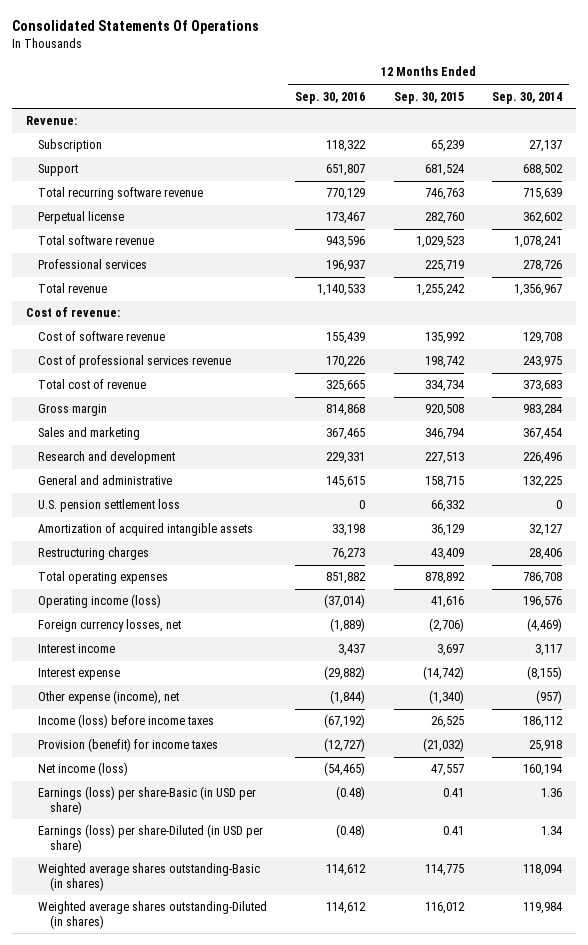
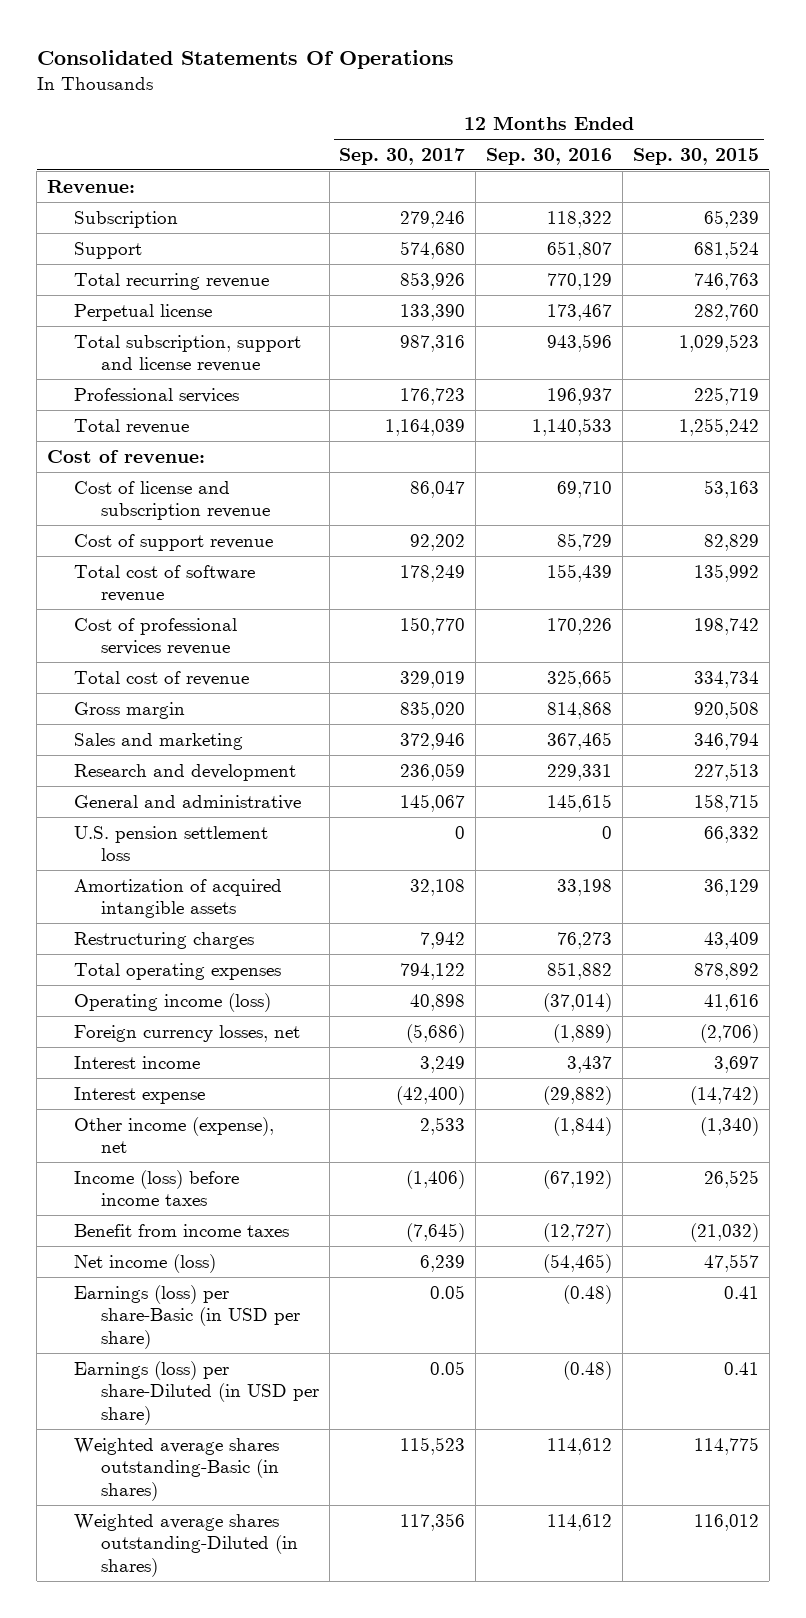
[491,91,562,104] Sep. 30, 2014 -> none
none -> [339,147,466,165] Sep. 30, 2017
[37,187,203,201] Total recurring software revenue -> [73,272,269,290] Total recurring revenue
[37,235,154,246] Total software revenue -> [73,334,301,373] Total subscription, support and license revenue
none -> [73,480,270,521] Cost of license and subscription revenue
none -> [73,533,273,551] Cost of support revenue
[37,331,165,342] Cost of software revenue -> [73,564,255,603] Total cost of software revenue
[37,690,179,705] Other expense (income), net -> [73,1116,274,1154] Other income (expense), net
[37,738,218,753] Provision (benefit) for income taxes -> [73,1223,289,1237] Benefit from income taxes

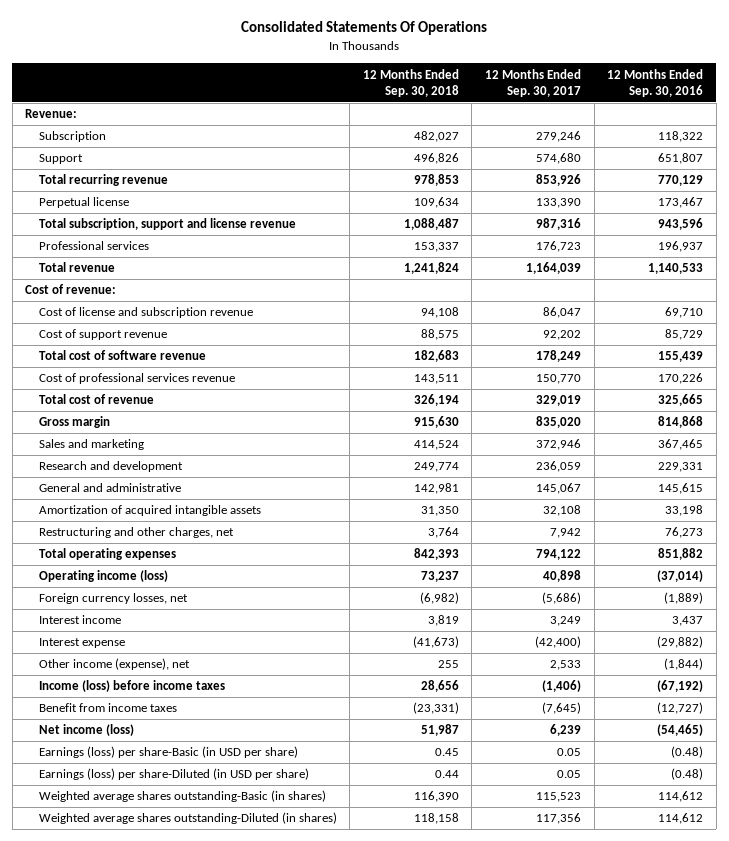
[632,147,759,165] Sep. 30, 2015 -> none
none -> [362,68,459,97] 12 Months Ended Sep. 30, 2018
[73,825,268,862] U.S. pension settlement loss -> none
[73,931,254,949] Restructuring charges -> [38,527,234,539] Restructuring and other charges, net

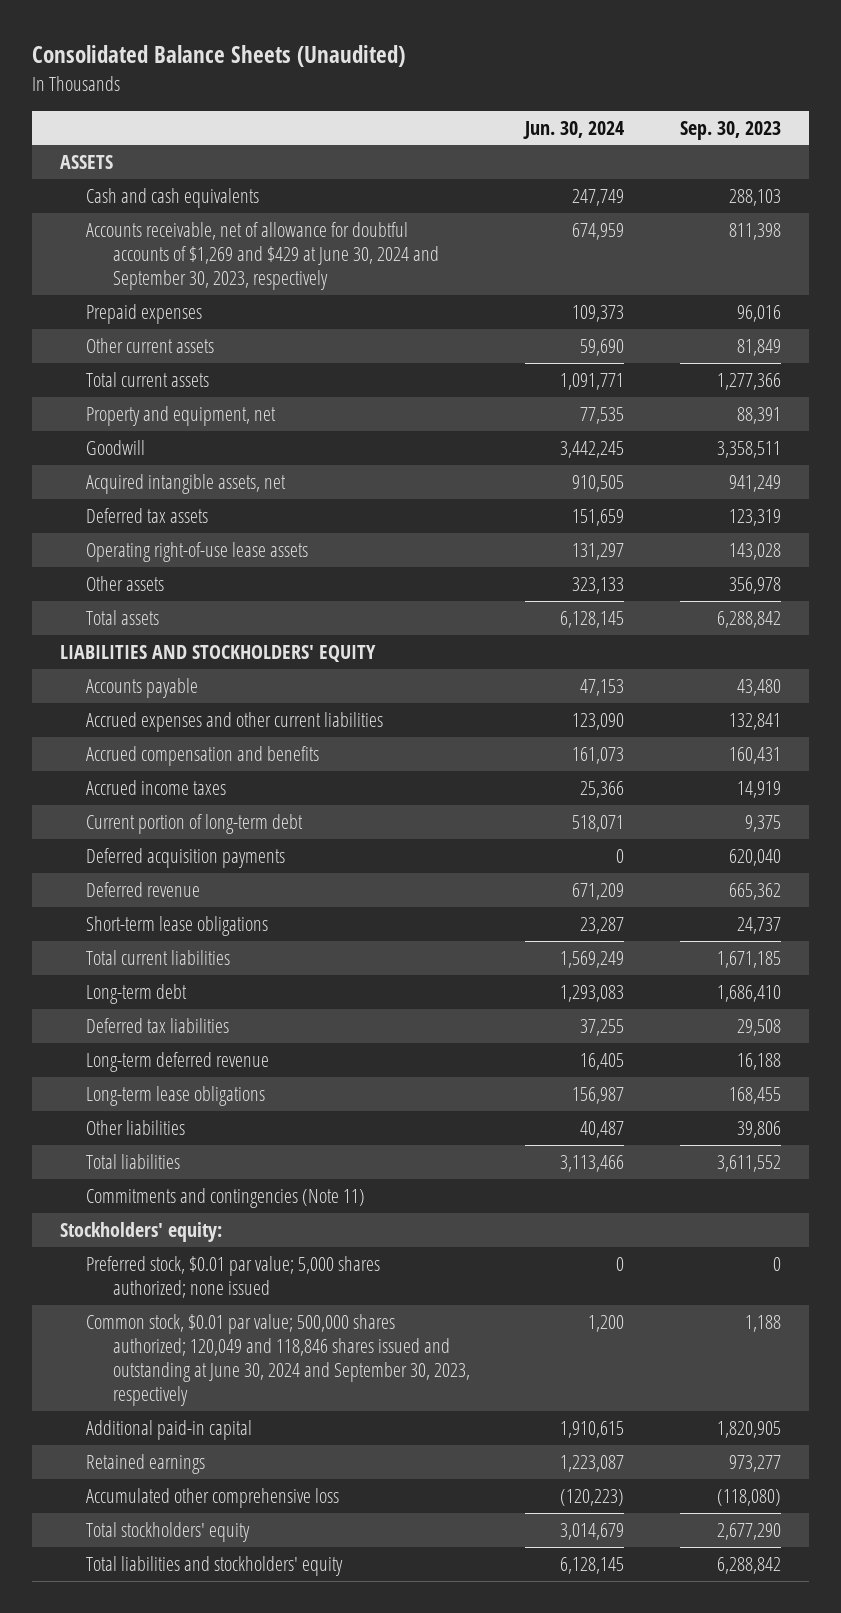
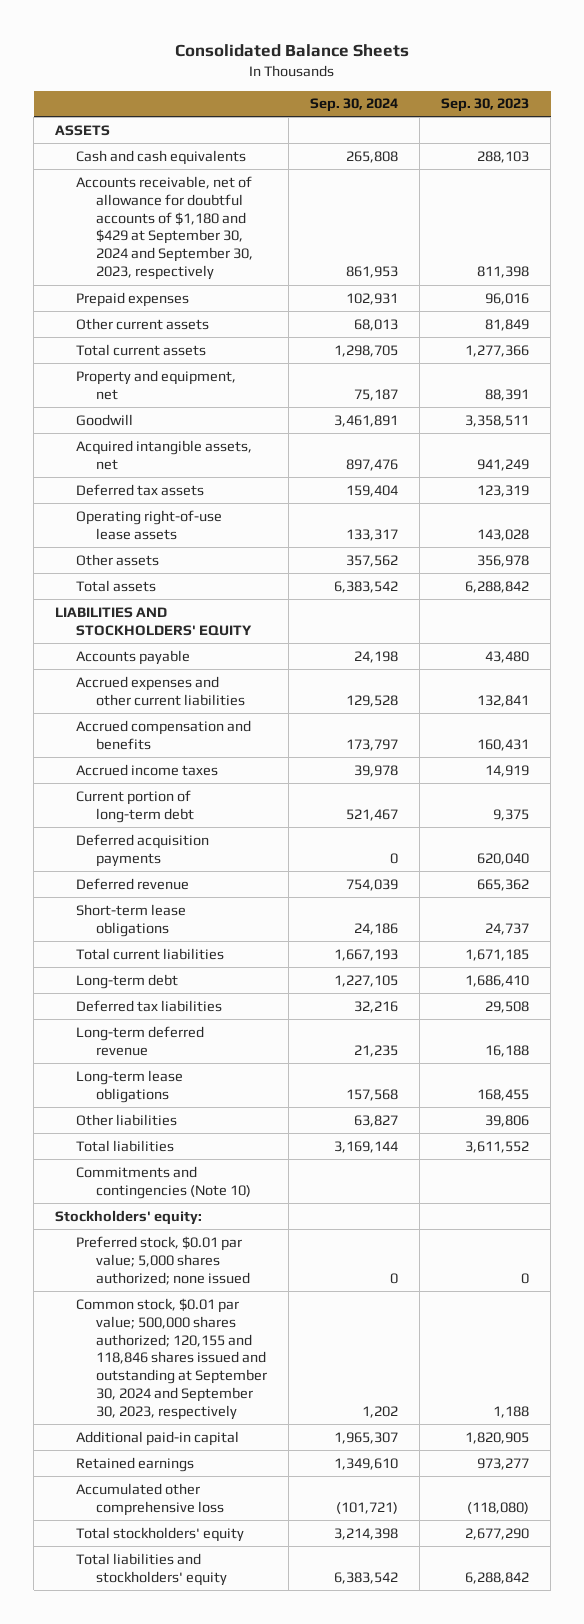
[32,45,406,68] Consolidated Balance Sheets (Unaudited) -> [175,44,410,58] Consolidated Balance Sheets
[523,120,625,139] Jun. 30, 2024 -> none
none -> [309,98,398,113] Sep. 30, 2024
[86,221,439,291] Accounts receivable, net of allowance for doubtful accounts of $1,269 and $429 at June 30, 2024 and September 30, 2023, respectively -> [75,175,253,281] Accounts receivable, net of allowance for doubtful accounts of $1,180 and $429 at September 30, 2024 and September 30, 2023, respectively
[86,1187,366,1208] Commitments and contingencies (Note 11) -> [75,1165,251,1199] Commitments and contingencies (Note 10)
[86,1313,470,1407] Common stock, $0.01 par value; 500,000 shares authorized; 120,049 and 118,846 shares issued and outstanding at June 30, 2024 and September 30, 2023, respectively -> [75,1297,267,1421] Common stock, $0.01 par value; 500,000 shares authorized; 120,155 and 118,846 shares issued and outstanding at September 30, 2024 and September 30, 2023, respectively

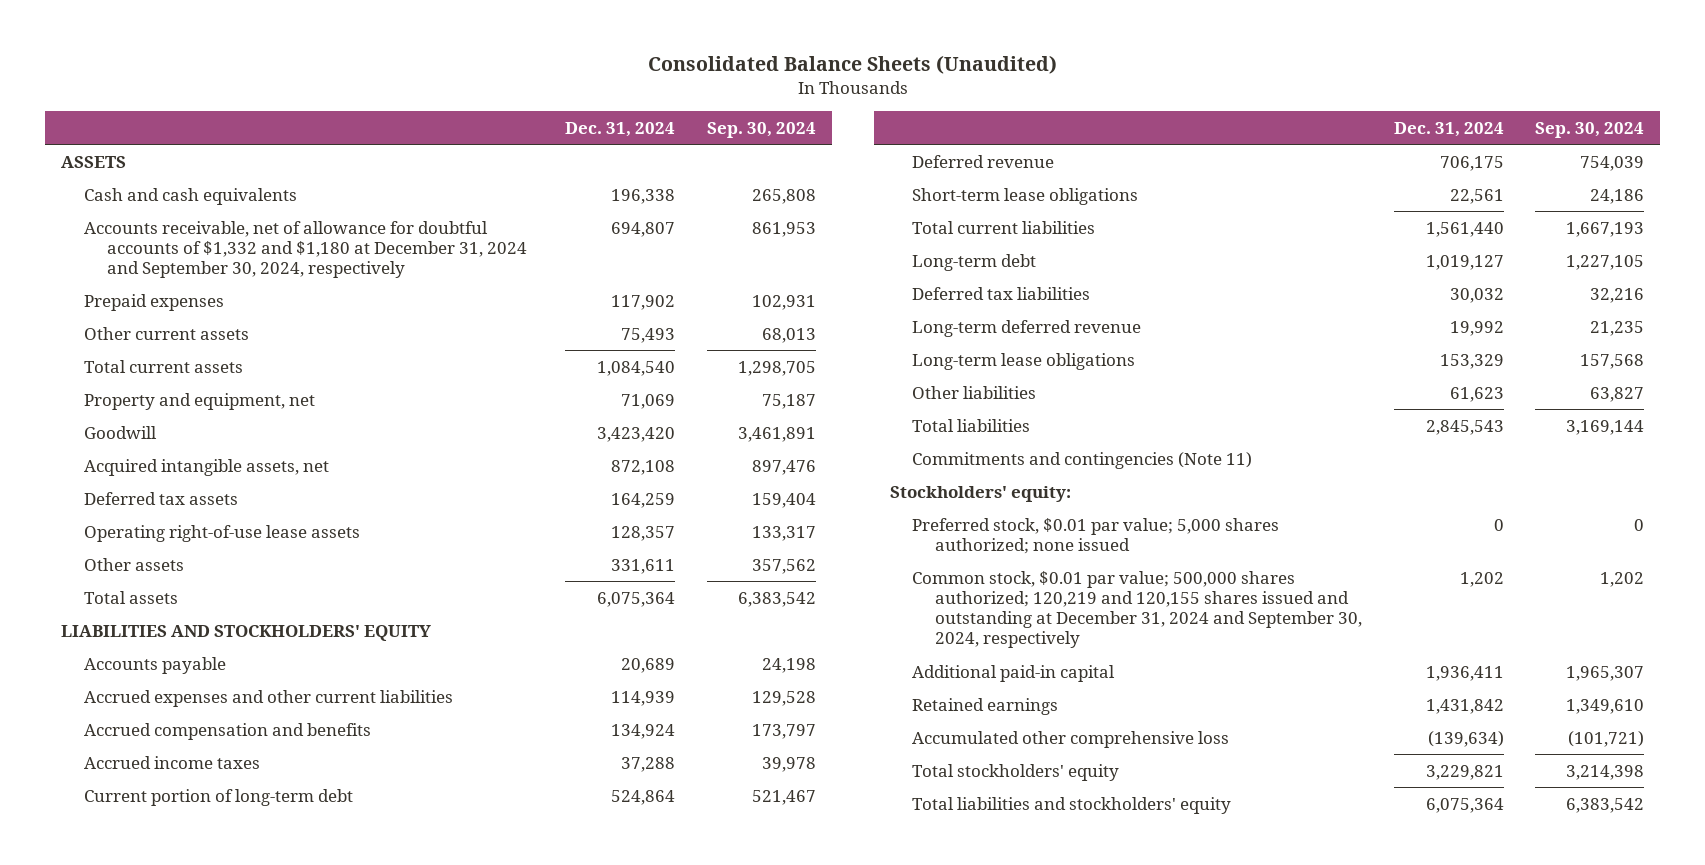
[175,44,410,58] Consolidated Balance Sheets -> [647,55,1057,75] Consolidated Balance Sheets (Unaudited)
[441,98,530,113] Sep. 30, 2023 -> none
none -> [565,121,676,137] Dec. 31, 2024
[75,175,253,281] Accounts receivable, net of allowance for doubtful accounts of $1,180 and $429 at September 30, 2024 and September 30, 2023, respectively -> [83,220,527,278] Accounts receivable, net of allowance for doubtful accounts of $1,332 and $1,180 at December 31, 2024 and September 30, 2024, respectively
[75,833,209,867] Deferred acquisition payments -> none
[75,1165,251,1199] Commitments and contingencies (Note 10) -> [912,451,1253,469] Commitments and contingencies (Note 11)
[75,1297,267,1421] Common stock, $0.01 par value; 500,000 shares authorized; 120,155 and 118,846 shares issued and outstanding at September 30, 2024 and September 30, 2023, respectively -> [912,570,1363,649] Common stock, $0.01 par value; 500,000 shares authorized; 120,219 and 120,155 shares issued and outstanding at December 31, 2024 and September 30, 2024, respectively

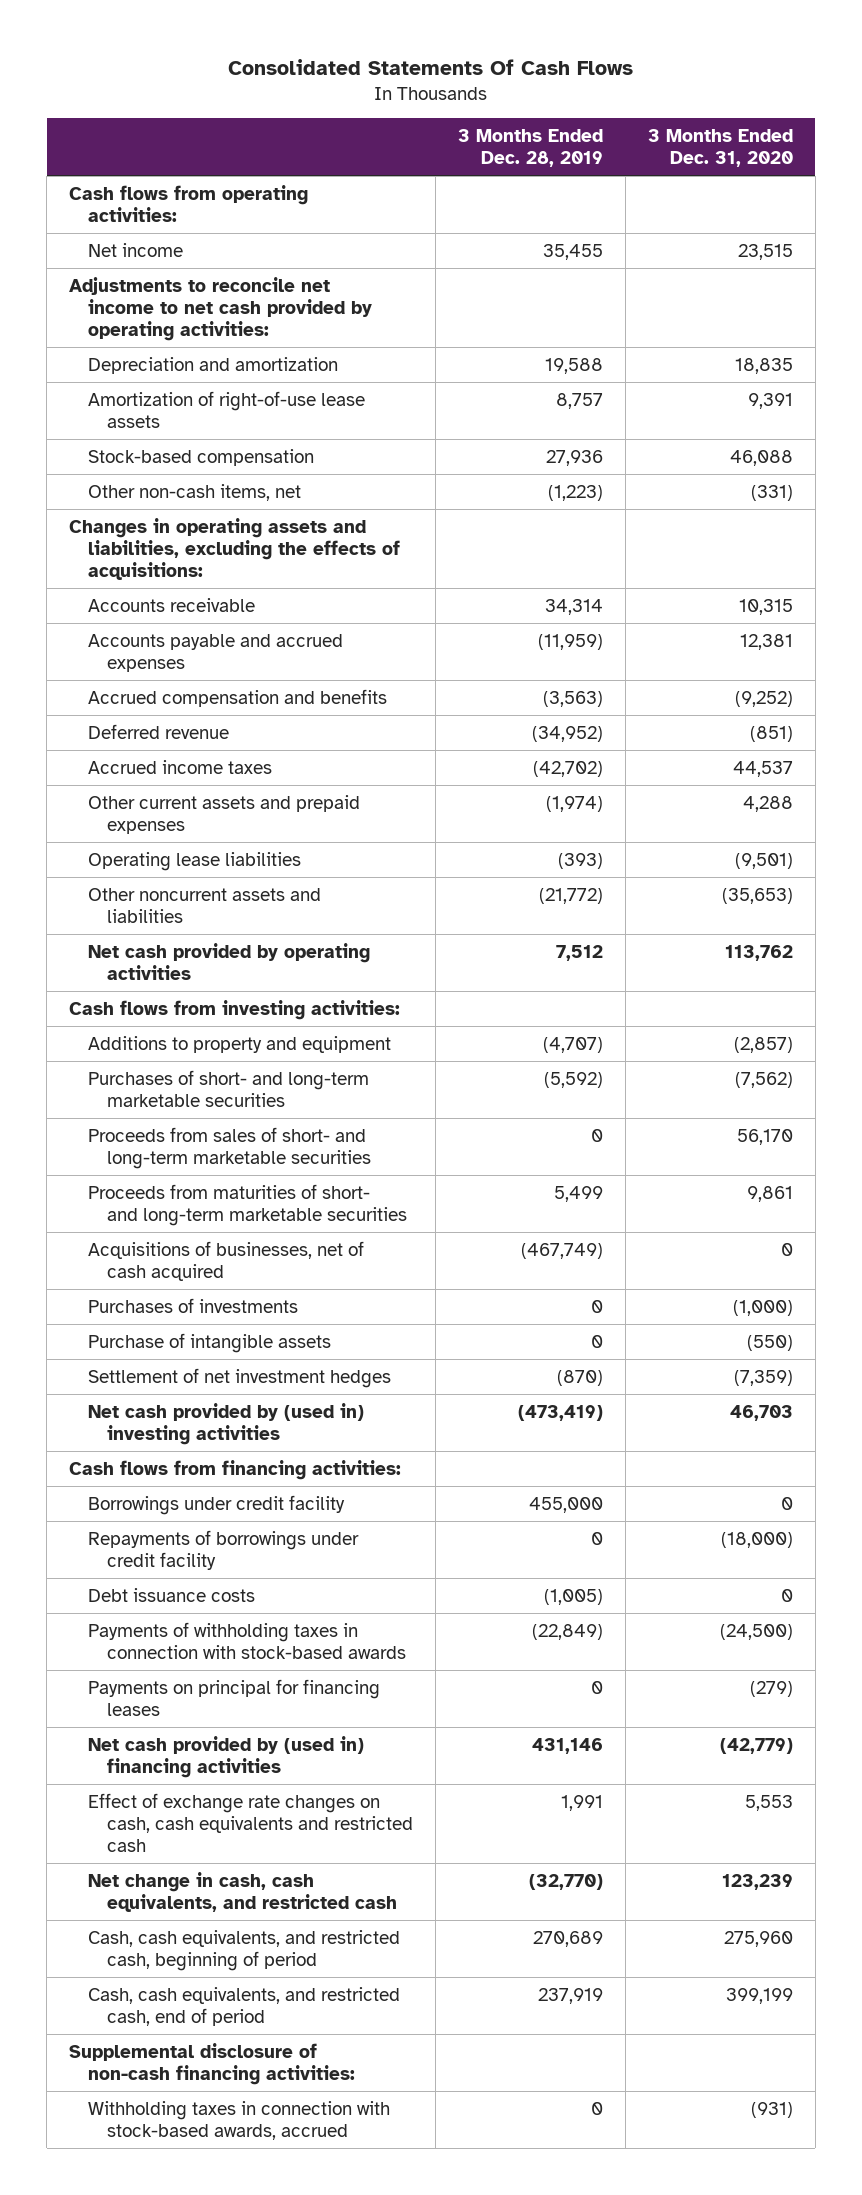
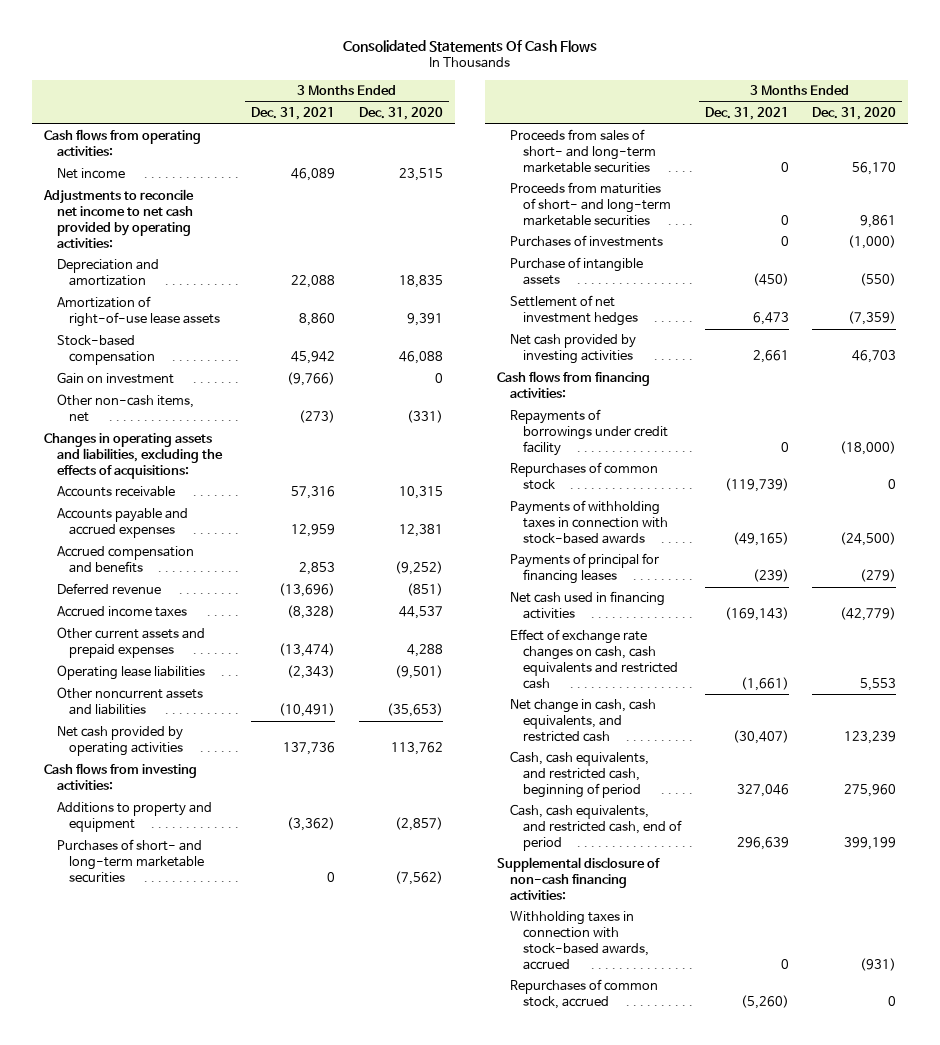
[458,128,604,168] 3 Months Ended Dec. 28, 2019 -> none
none -> [251,107,336,121] Dec. 31, 2021
none -> [56,372,174,385] Gain on investment
[88,1240,365,1281] Acquisitions of businesses, net of cash acquired -> none
[88,1402,365,1445] Net cash provided by (used in) investing activities -> [510,334,637,365] Net cash provided by investing activities
[88,1494,346,1515] Borrowings under credit facility -> none
[88,1587,256,1602] Debt issuance costs -> none
none -> [510,462,659,491] Repurchases of common stock
[88,1678,381,1716] Payments on principal for financing leases -> [510,553,660,585] Payments of principal for financing leases
[88,1735,365,1778] Net cash provided by (used in) financing activities -> [510,591,666,620] Net cash used in financing activities
none -> [510,979,659,1010] Repurchases of common stock, accrued

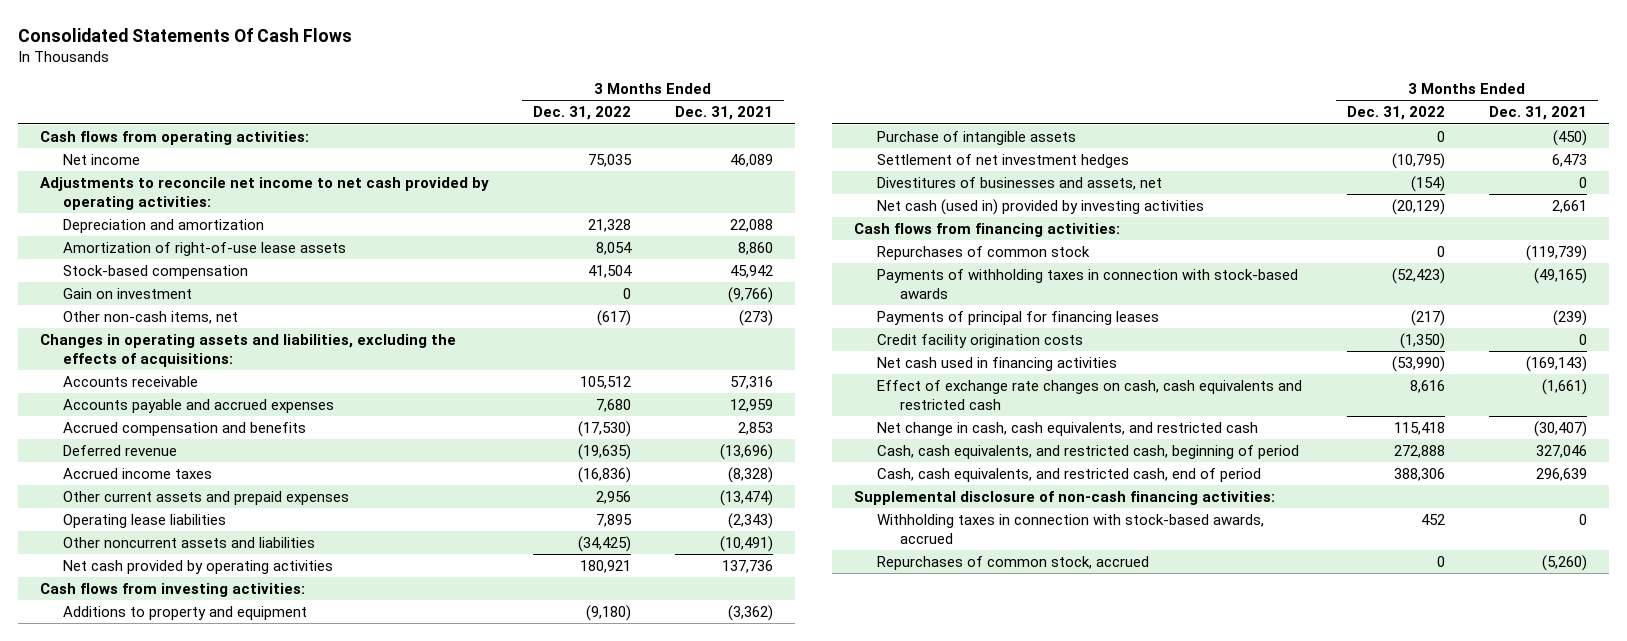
[358,107,443,121] Dec. 31, 2020 -> none
none -> [533,106,632,121] Dec. 31, 2022
[56,839,205,883] Purchases of short- and long-term marketable securities -> none
[510,129,656,173] Proceeds from sales of short- and long-term marketable securities -> none
[510,182,671,226] Proceeds from maturities of short- and long-term marketable securities -> none
[510,235,664,248] Purchases of investments -> none
none -> [876,177,1162,191] Divestitures of businesses and assets, net
[510,334,637,365] Net cash provided by investing activities -> [876,199,1204,216] Net cash (used in) provided by investing activities
[510,409,668,456] Repayments of borrowings under credit facility -> none
none -> [876,334,1083,349] Credit facility origination costs

